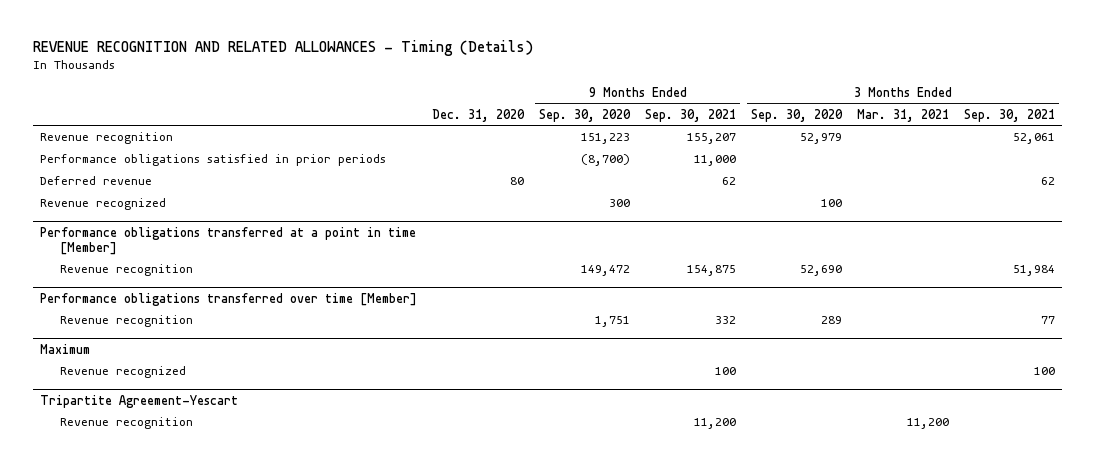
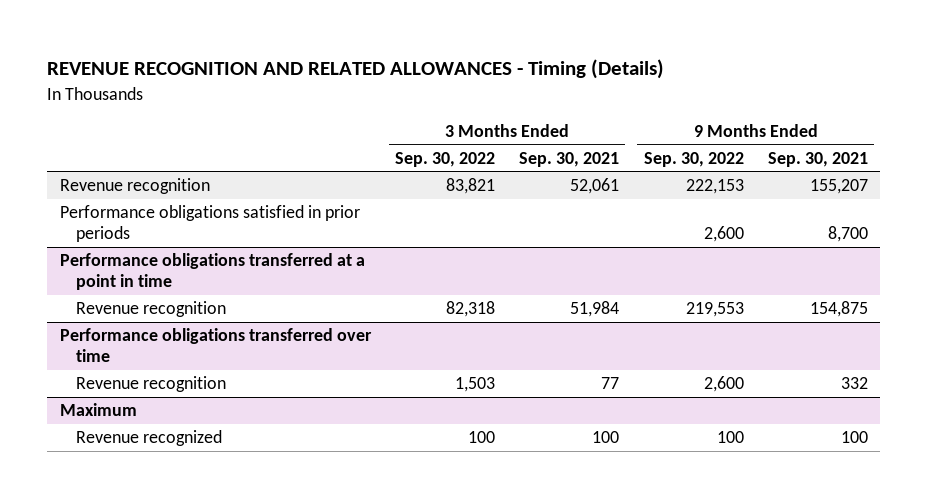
[432,108,526,122] Dec. 31, 2020 -> none
[539,108,632,122] Sep. 30, 2020 -> none
[751,108,844,122] Sep. 30, 2020 -> none
[857,108,950,122] Mar. 31, 2021 -> none
none -> [394,151,495,167] Sep. 30, 2022
none -> [643,151,744,167] Sep. 30, 2022
[40,176,153,186] Deferred revenue -> none
[40,198,167,211] Revenue recognized -> none
[694,155,737,167] 11,000 -> [827,226,868,243] 8,700
[40,226,417,255] Performance obligations transferred at a point in time [Member] -> [59,253,365,291] Performance obligations transferred at a point in time
[40,292,418,306] Performance obligations transferred over time [Member] -> [59,328,372,363] Performance obligations transferred over time
[40,394,239,408] Tripartite Agreement-Yescart -> none
[59,417,193,430] Revenue recognition -> none

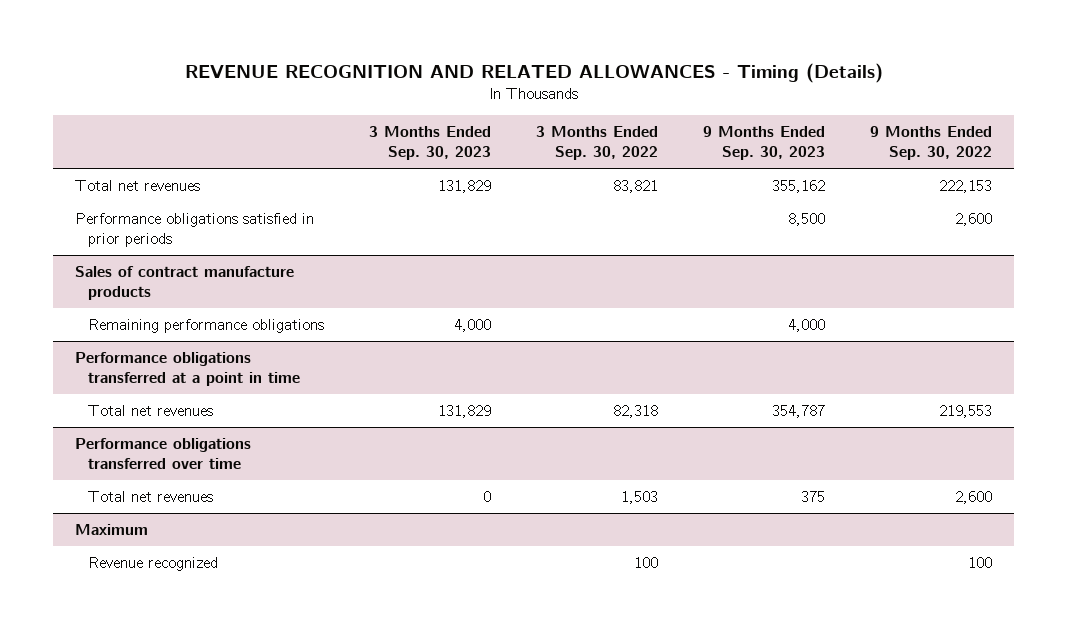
[519,151,620,167] Sep. 30, 2021 -> none
[767,151,868,167] Sep. 30, 2021 -> none
none -> [368,125,491,161] 3 Months Ended Sep. 30, 2023
none -> [702,125,825,161] 9 Months Ended Sep. 30, 2023
[59,178,210,195] Revenue recognition -> [75,179,201,191] Total net revenues
none -> [75,265,295,301] Sales of contract manufacture products
none -> [87,318,324,333] Remaining performance obligations
[75,301,226,318] Revenue recognition -> [87,404,213,416] Total net revenues
[75,376,226,393] Revenue recognition -> [87,490,213,502] Total net revenues

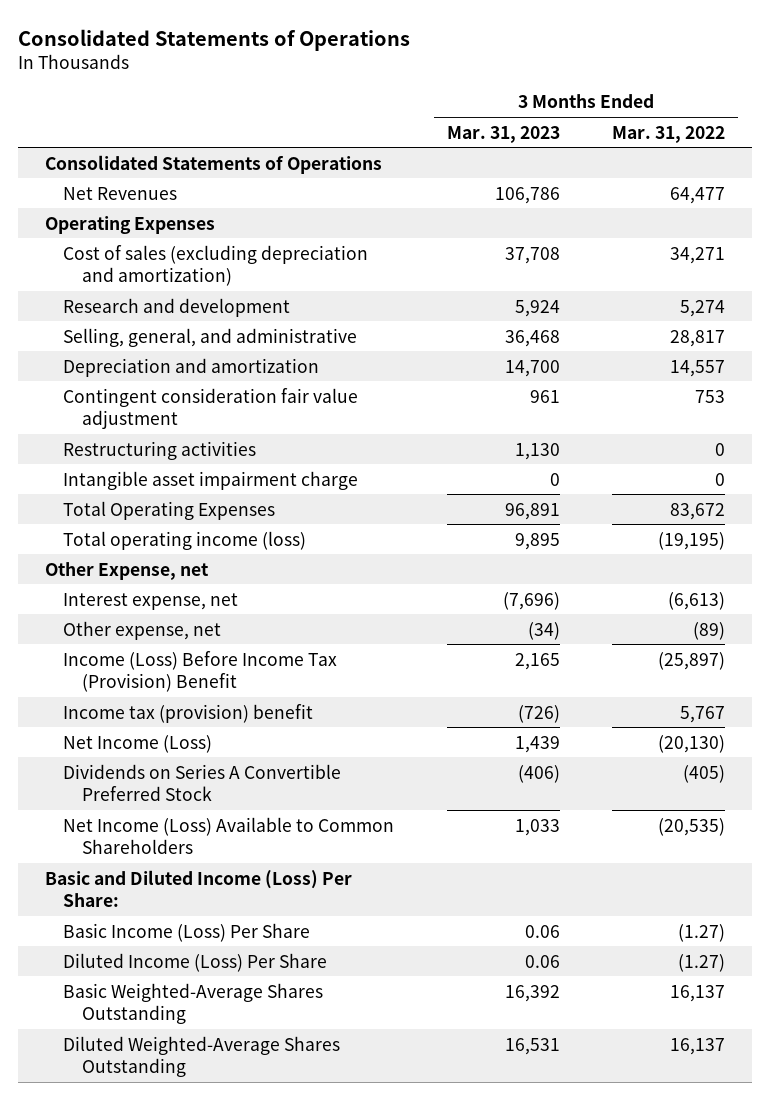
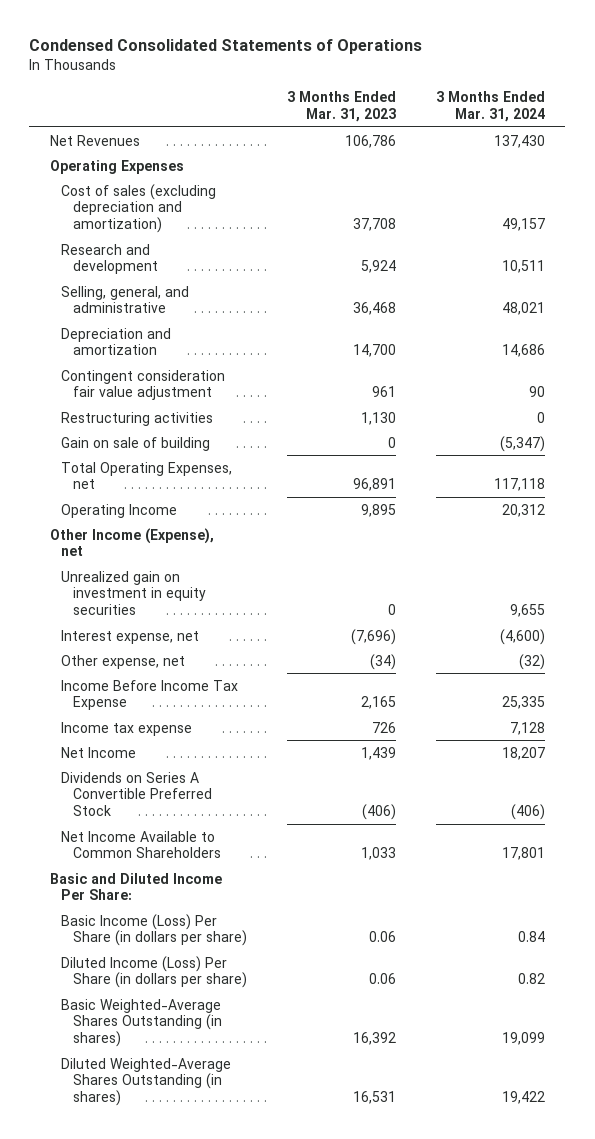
[18,28,411,51] Consolidated Statements of Operations -> [29,39,423,55] Condensed Consolidated Statements of Operations
[612,125,726,143] Mar. 31, 2022 -> none
none -> [436,91,546,122] 3 Months Ended Mar. 31, 2024
[44,154,382,174] Consolidated Statements of Operations -> none
[63,470,359,490] Intangible asset impairment charge -> none
none -> [61,436,211,451] Gain on sale of building
[63,500,276,520] Total Operating Expenses -> [61,461,233,490] Total Operating Expenses, net
[63,530,307,550] Total operating income (loss) -> [61,503,178,518] Operating Income
[44,561,209,580] Other Expense, net -> [49,527,214,557] Other Income (Expense), net
none -> [61,570,207,616] Unrealized gain on investment in equity securities
[63,650,338,693] Income (Loss) Before Income Tax (Provision) Benefit -> [61,679,239,711] Income Before Income Tax Expense
[63,703,314,723] Income tax (provision) benefit -> [61,721,193,736] Income tax expense
[517,704,560,723] (726) -> [372,721,397,733] 726
[63,734,213,753] Net Income (Loss) -> [61,746,137,758] Net Income
[63,816,395,855] Net Income (Loss) Available to Common Shareholders -> [61,830,222,859] Net Income Available to Common Shareholders
[44,869,352,908] Basic and Diluted Income (Loss) Per Share: -> [49,872,222,901] Basic and Diluted Income Per Share:
[63,922,311,942] Basic Income (Loss) Per Share -> [61,913,248,947] Basic Income (Loss) Per Share (in dollars per share)
[63,952,328,972] Diluted Income (Loss) Per Share -> [61,955,248,989] Diluted Income (Loss) Per Share (in dollars per share)
[63,982,324,1025] Basic Weighted-Average Shares Outstanding -> [61,998,223,1048] Basic Weighted-Average Shares Outstanding (in shares)
[63,1035,341,1078] Diluted Weighted-Average Shares Outstanding -> [61,1057,232,1107] Diluted Weighted-Average Shares Outstanding (in shares)

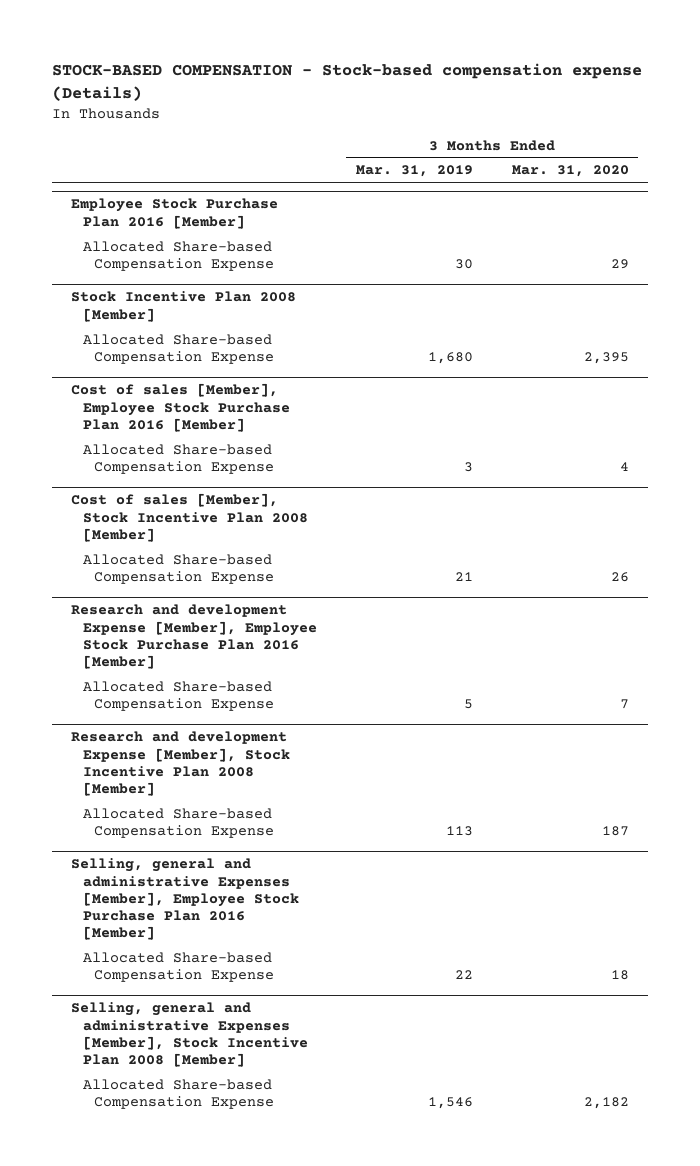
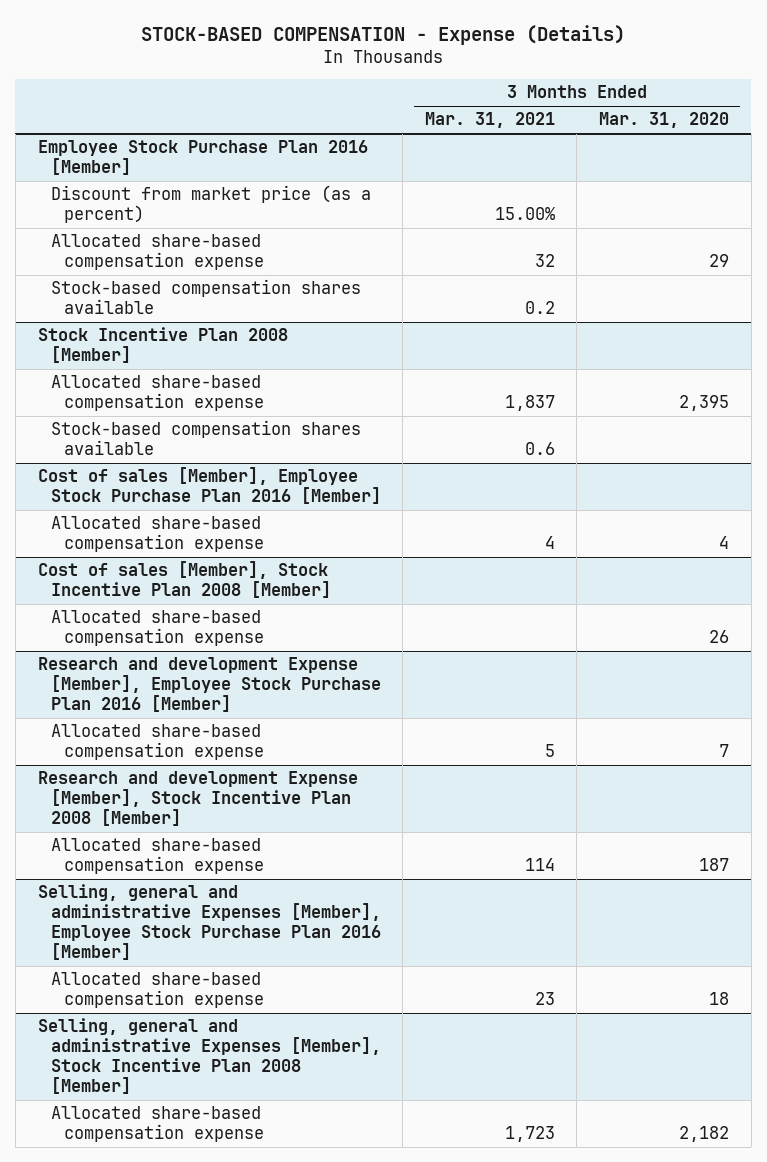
[51,63,642,102] STOCK-BASED COMPENSATION - Stock-based compensation expense (Details) -> [141,24,626,45] STOCK-BASED COMPENSATION - Expense (Details)
[355,165,473,178] Mar. 31, 2019 -> none
none -> [424,112,555,129] Mar. 31, 2021
none -> [50,185,371,224] Discount from market price (as a percent)
[82,240,275,271] Allocated Share-based Compensation Expense -> [50,234,265,271] Allocated share-based compensation expense
none -> [50,279,361,315] Stock-based compensation shares available
[82,333,275,364] Allocated Share-based Compensation Expense -> [50,375,265,412] Allocated share-based compensation expense
none -> [50,420,361,456] Stock-based compensation shares available
[82,443,275,474] Allocated Share-based Compensation Expense -> [50,516,265,553] Allocated share-based compensation expense
[82,553,275,584] Allocated Share-based Compensation Expense -> [50,610,265,647] Allocated share-based compensation expense
[82,680,275,711] Allocated Share-based Compensation Expense -> [50,724,265,761] Allocated share-based compensation expense
[82,807,275,838] Allocated Share-based Compensation Expense -> [50,838,265,875] Allocated share-based compensation expense
[82,951,275,982] Allocated Share-based Compensation Expense -> [50,972,265,1009] Allocated share-based compensation expense
[82,1078,275,1109] Allocated Share-based Compensation Expense -> [50,1106,265,1143] Allocated share-based compensation expense

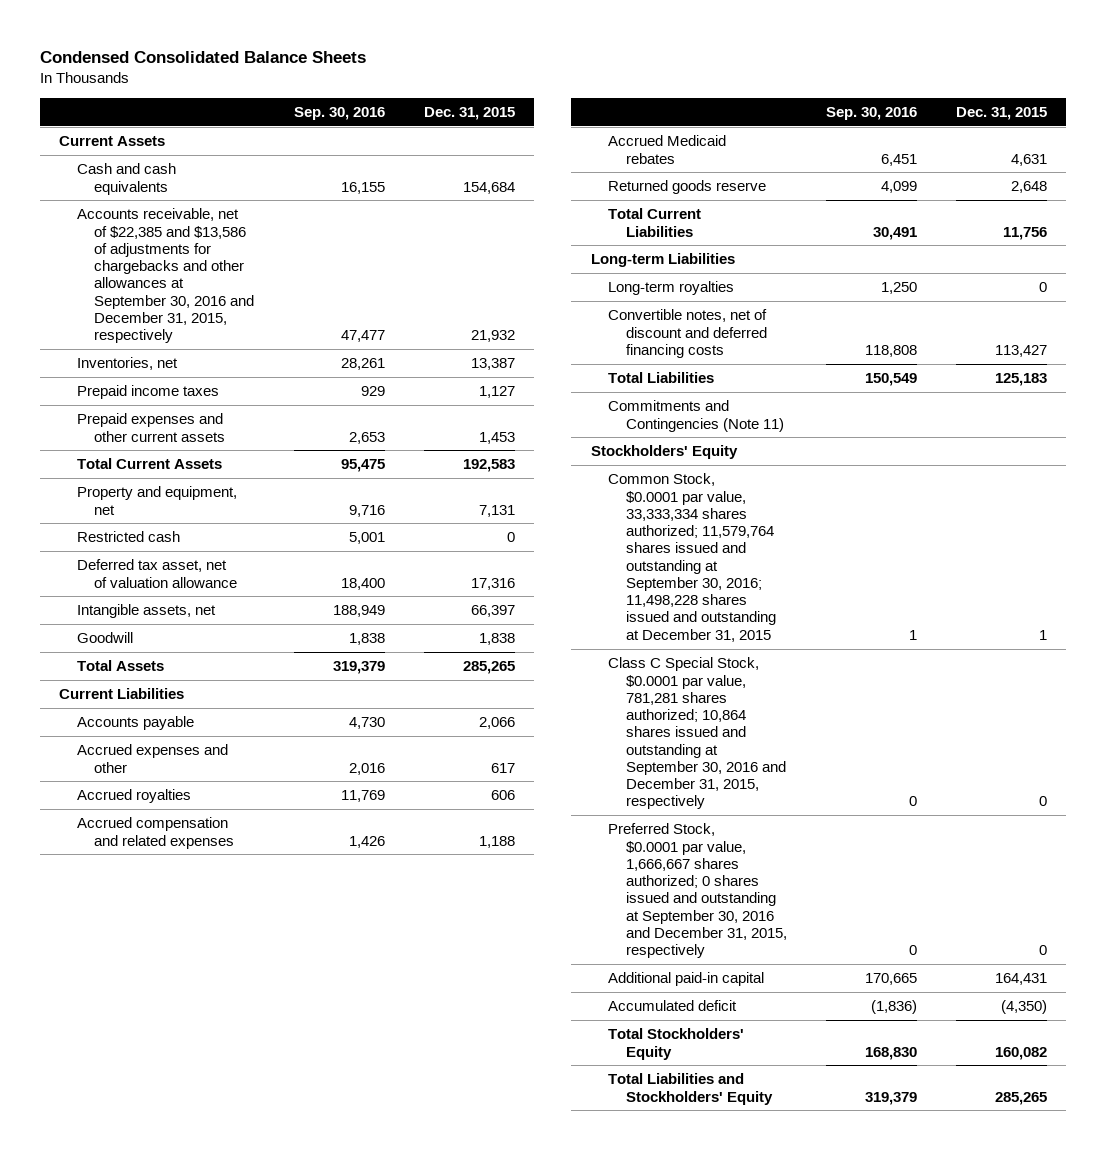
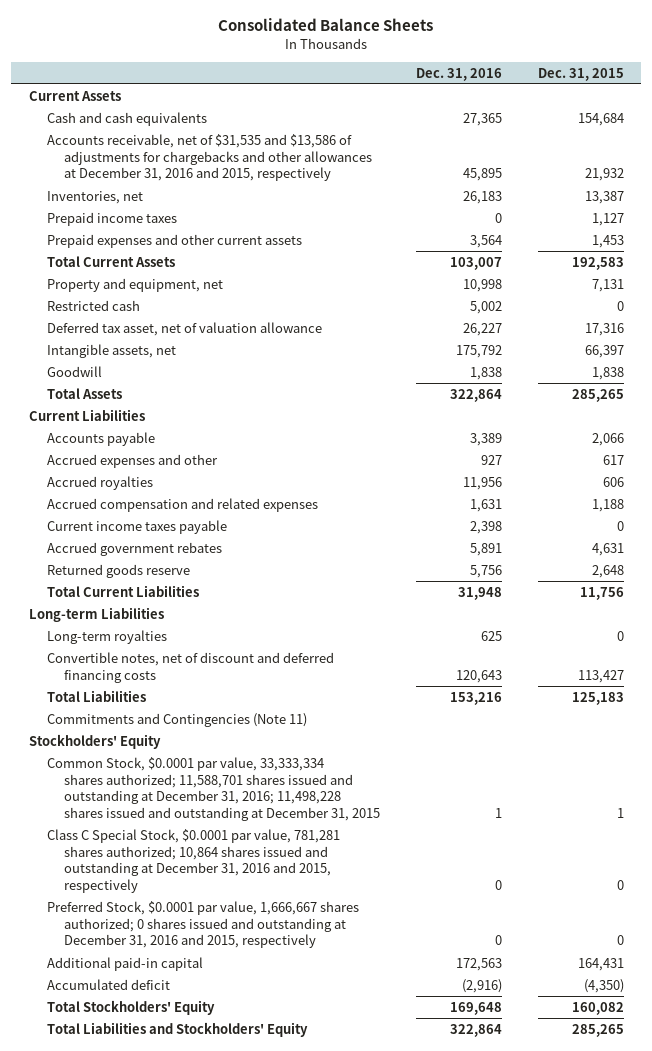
[39,50,366,63] Condensed Consolidated Balance Sheets -> [218,18,434,32] Consolidated Balance Sheets
[294,106,386,120] Sep. 30, 2016 -> none
none -> [416,67,503,81] Dec. 31, 2016
[76,208,255,344] Accounts receivable, net of $22,385 and $13,586 of adjustments for chargebacks and other allowances at September 30, 2016 and December 31, 2015, respectively -> [46,133,373,182] Accounts receivable, net of $31,535 and $13,586 of adjustments for chargebacks and other allowances at December 31, 2016 and 2015, respectively
none -> [46,519,227,534] Current income taxes payable
[608,135,727,164] Accrued Medicaid rebates -> [46,541,222,556] Accrued government rebates
[608,473,777,642] Common Stock, $0.0001 par value, 33,333,334 shares authorized; 11,579,764 shares issued and outstanding at September 30, 2016; 11,498,228 shares issued and outstanding at December 31, 2015 -> [46,756,381,822] Common Stock, $0.0001 par value, 33,333,334 shares authorized; 11,588,701 shares issued and outstanding at December 31, 2016; 11,498,228 shares issued and outstanding at December 31, 2015
[608,657,787,810] Class C Special Stock, $0.0001 par value, 781,281 shares authorized; 10,864 shares issued and outstanding at September 30, 2016 and December 31, 2015, respectively -> [46,828,340,894] Class C Special Stock, $0.0001 par value, 781,281 shares authorized; 10,864 shares issued and outstanding at December 31, 2016 and 2015, respectively
[608,823,788,959] Preferred Stock, $0.0001 par value, 1,666,667 shares authorized; 0 shares issued and outstanding at September 30, 2016 and December 31, 2015, respectively -> [46,900,359,949] Preferred Stock, $0.0001 par value, 1,666,667 shares authorized; 0 shares issued and outstanding at December 31, 2016 and 2015, respectively

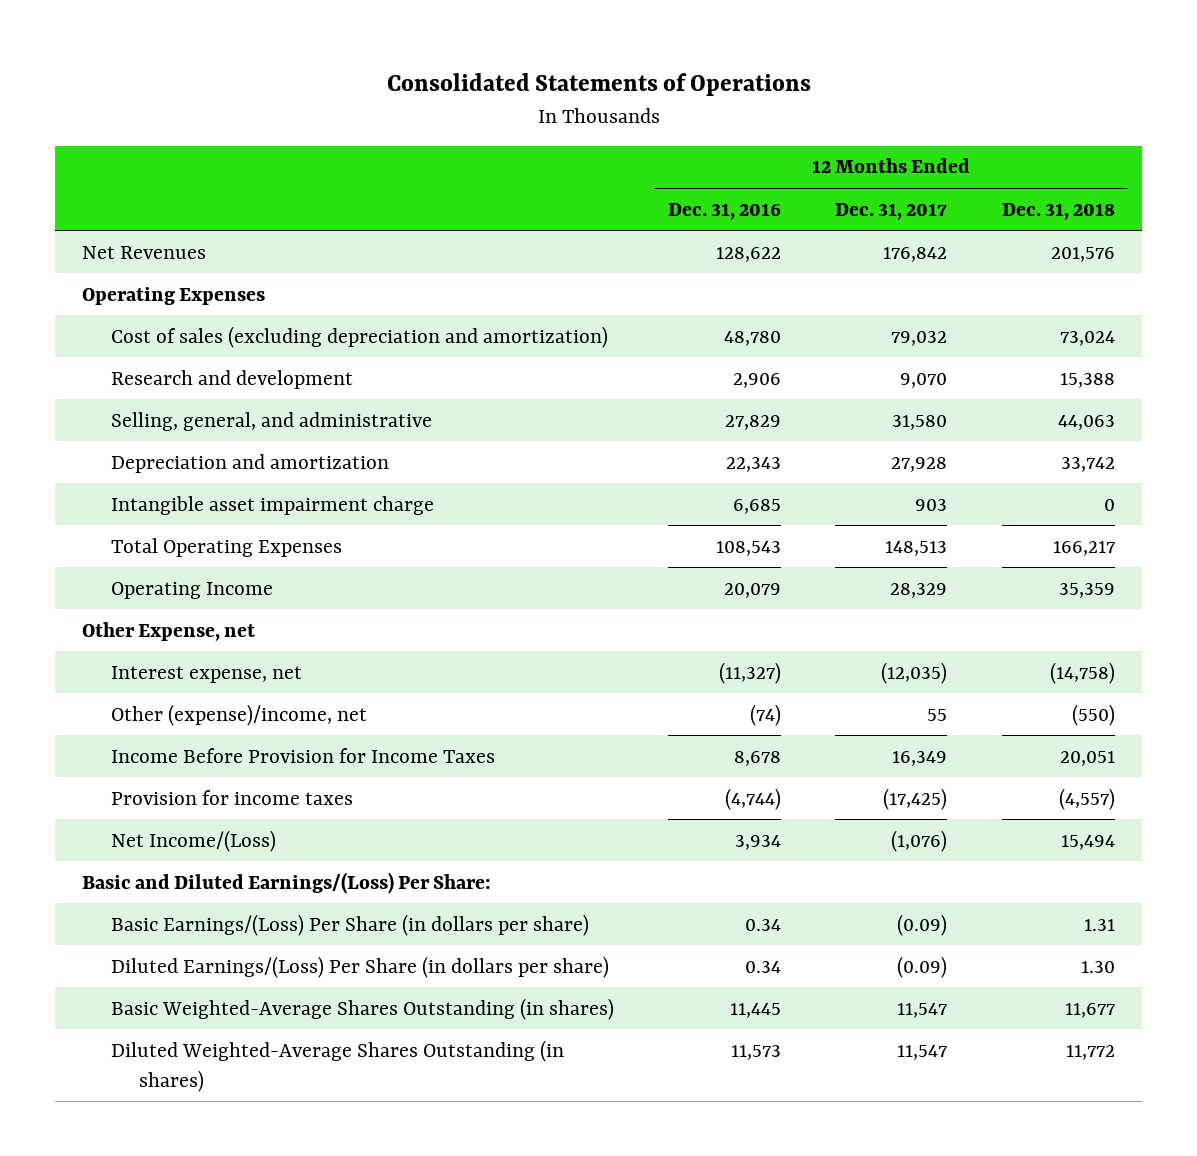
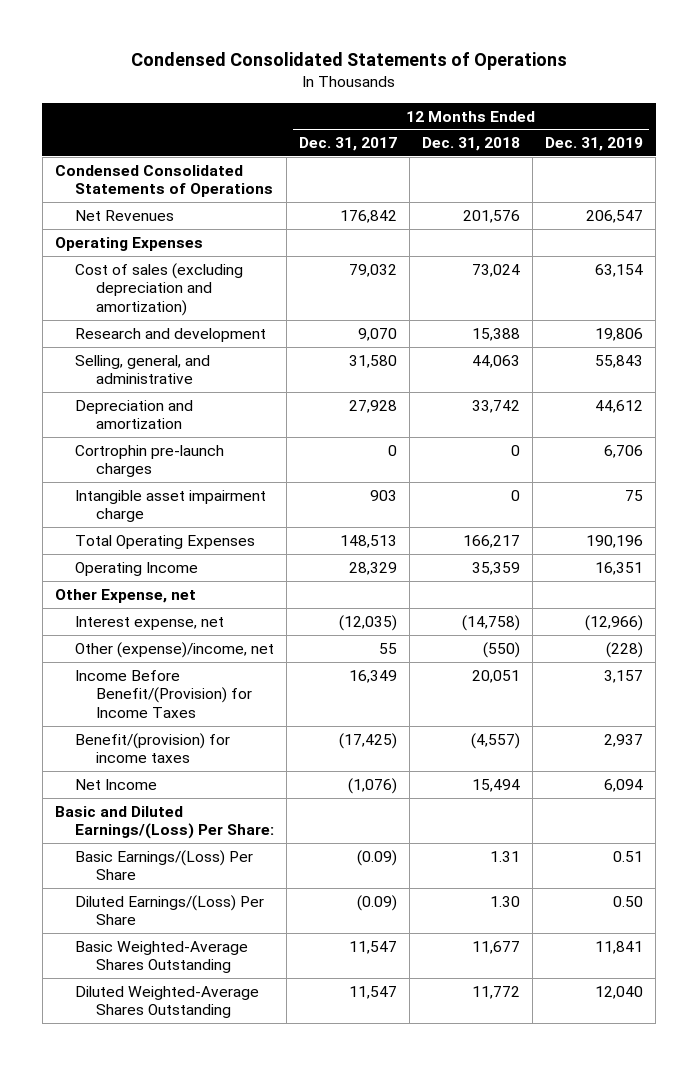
[386,73,811,97] Consolidated Statements of Operations -> [130,52,567,71] Condensed Consolidated Statements of Operations
[667,202,781,220] Dec. 31, 2016 -> none
none -> [545,137,644,152] Dec. 31, 2019
none -> [54,164,274,198] Condensed Consolidated Statements of Operations
none -> [75,444,225,478] Cortrophin pre-launch charges
[110,747,495,763] Income Before Provision for Income Taxes -> [75,669,252,719] Income Before Benefit/(Provision) for Income Taxes
[110,789,353,805] Provision for income taxes -> [75,732,231,764] Benefit/(provision) for income taxes
[110,829,276,852] Net Income/(Loss) -> [75,778,158,790] Net Income
[110,913,589,936] Basic Earnings/(Loss) Per Share (in dollars per share) -> [75,849,254,881] Basic Earnings/(Loss) Per Share
[110,955,609,978] Diluted Earnings/(Loss) Per Share (in dollars per share) -> [75,894,265,926] Diluted Earnings/(Loss) Per Share
[110,997,614,1020] Basic Weighted-Average Shares Outstanding (in shares) -> [75,940,249,974] Basic Weighted-Average Shares Outstanding
[110,1039,564,1092] Diluted Weighted-Average Shares Outstanding (in shares) -> [75,985,260,1019] Diluted Weighted-Average Shares Outstanding

